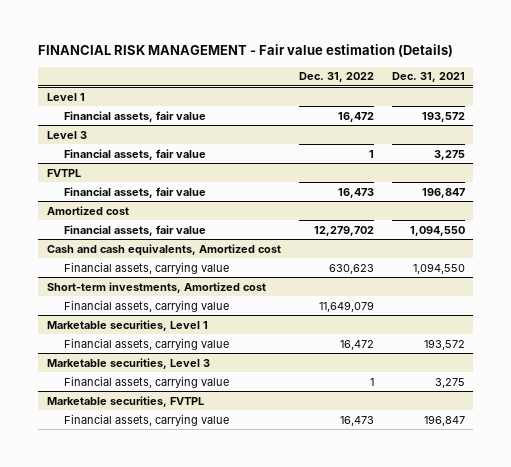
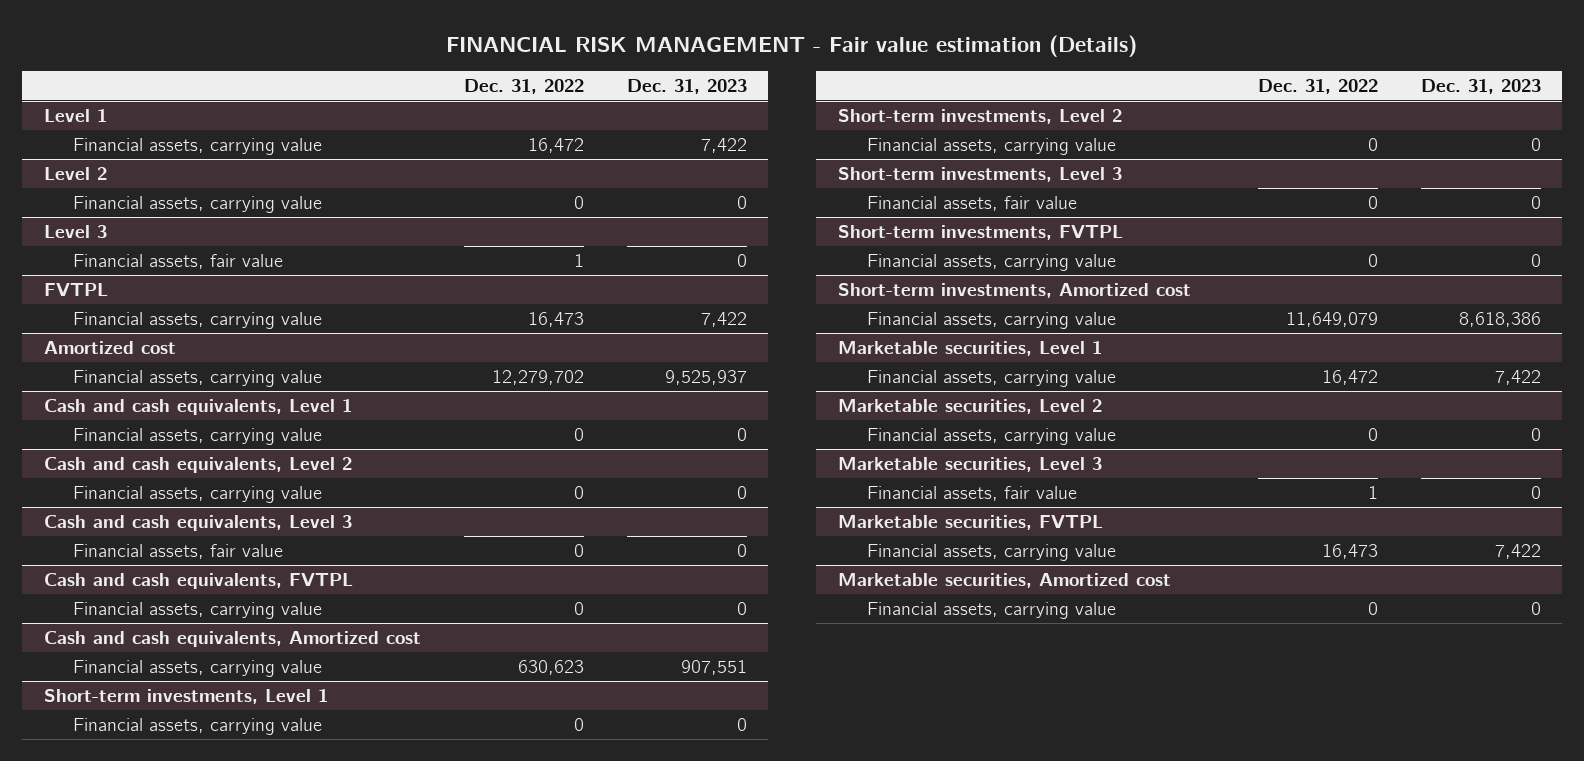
[391,72,465,83] Dec. 31, 2021 -> none
none -> [626,79,747,95] Dec. 31, 2023
[63,110,206,122] Financial assets, fair value -> [72,138,322,156] Financial assets, carrying value
none -> [43,167,107,181] Level 2
none -> [72,196,322,214] Financial assets, carrying value
[63,186,206,198] Financial assets, fair value -> [72,312,322,330] Financial assets, carrying value
none -> [72,370,322,388] Financial assets, carrying value
none -> [43,399,352,416] Cash and cash equivalents, Level 1
none -> [72,428,322,446] Financial assets, carrying value
none -> [43,457,352,474] Cash and cash equivalents, Level 2
none -> [72,486,322,504] Financial assets, carrying value
none -> [43,515,352,532] Cash and cash equivalents, Level 3
[313,225,374,236] 12,279,702 -> [573,544,584,558] 0
none -> [43,573,353,590] Cash and cash equivalents, FVTPL
none -> [72,602,322,620] Financial assets, carrying value
none -> [43,689,328,705] Short-term investments, Level 1
none -> [72,718,322,736] Financial assets, carrying value
none -> [837,109,1122,125] Short-term investments, Level 2
none -> [866,138,1116,156] Financial assets, carrying value
none -> [837,167,1122,183] Short-term investments, Level 3
none -> [866,196,1077,212] Financial assets, fair value
none -> [837,225,1123,241] Short-term investments, FVTPL
none -> [866,254,1116,272] Financial assets, carrying value
none -> [837,399,1102,415] Marketable securities, Level 2
none -> [866,428,1116,446] Financial assets, carrying value
[63,375,229,388] Financial assets, carrying value -> [866,486,1077,502] Financial assets, fair value
none -> [837,573,1171,589] Marketable securities, Amortized cost
none -> [866,602,1116,620] Financial assets, carrying value

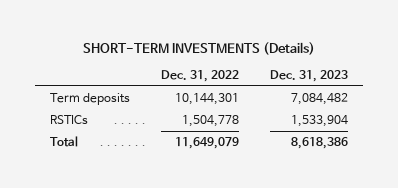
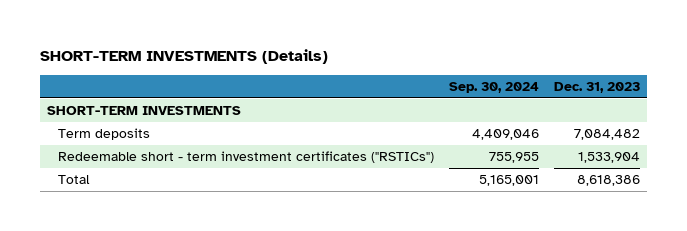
[160,70,239,83] Dec. 31, 2022 -> none
none -> [449,81,540,93] Sep. 30, 2024
none -> [47,106,242,116] SHORT-TERM INVESTMENTS
[50,114,89,125] RSTICs -> [58,151,435,164] Redeemable short - term investment certificates ("RSTICs")

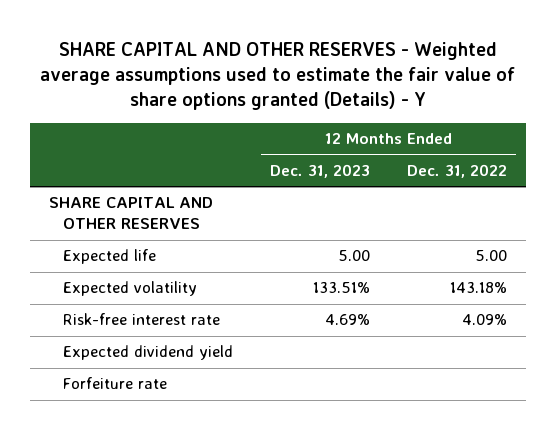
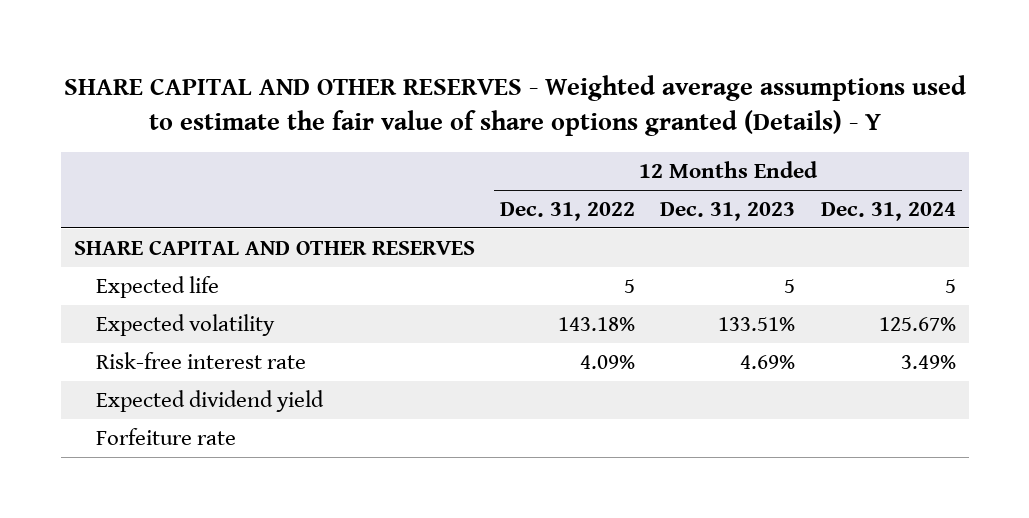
none -> [820,201,956,221] Dec. 31, 2024
[337,250,370,262] 5.00 -> [784,278,796,293] 5
[475,250,508,262] 5.00 -> [623,278,635,293] 5

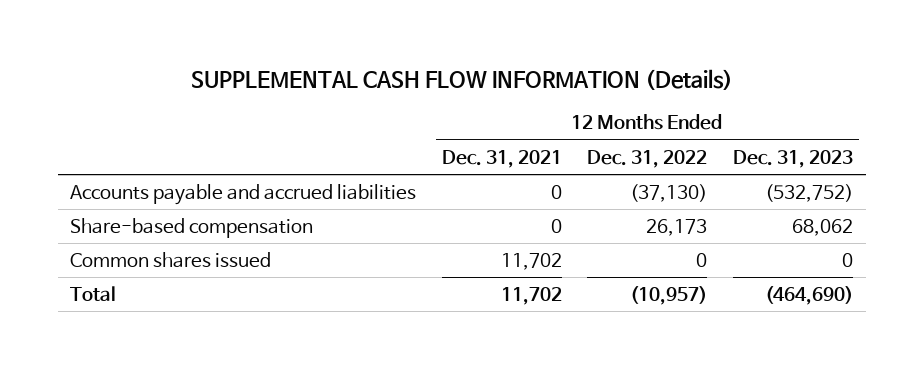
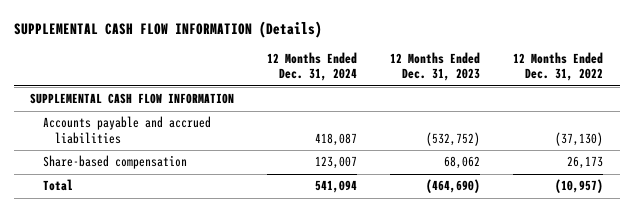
[441,149,562,168] Dec. 31, 2021 -> none
none -> [267,52,358,82] 12 Months Ended Dec. 31, 2024
none -> [30,93,235,105] SUPPLEMENTAL CASH FLOW INFORMATION
[70,251,272,268] Common shares issued -> none

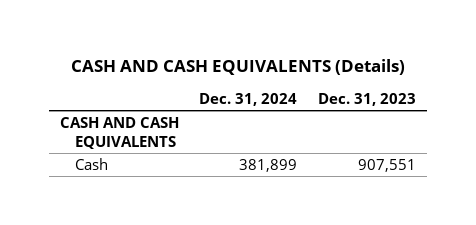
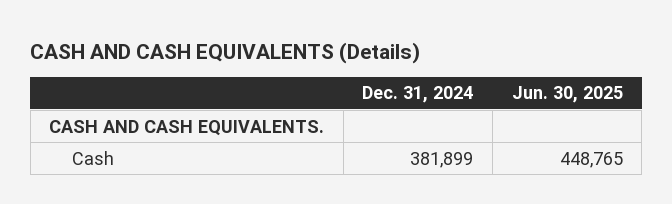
[318,92,417,106] Dec. 31, 2023 -> none
none -> [511,86,623,104] Jun. 30, 2025
[59,116,179,149] CASH AND CASH EQUIVALENTS -> [49,119,325,136] CASH AND CASH EQUIVALENTS.

